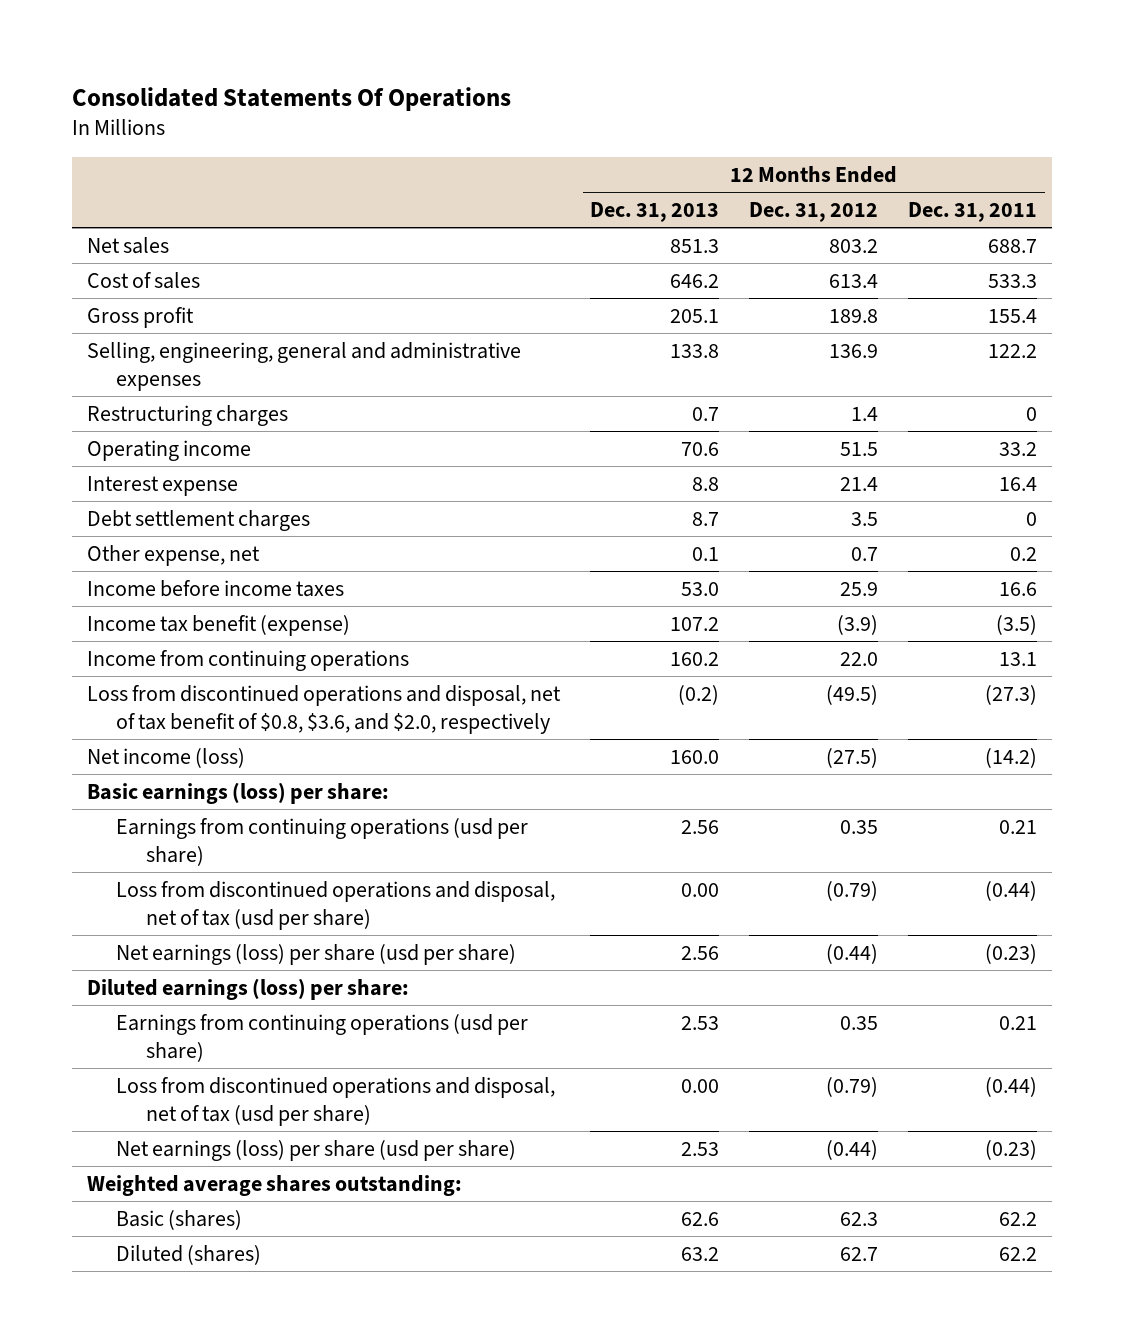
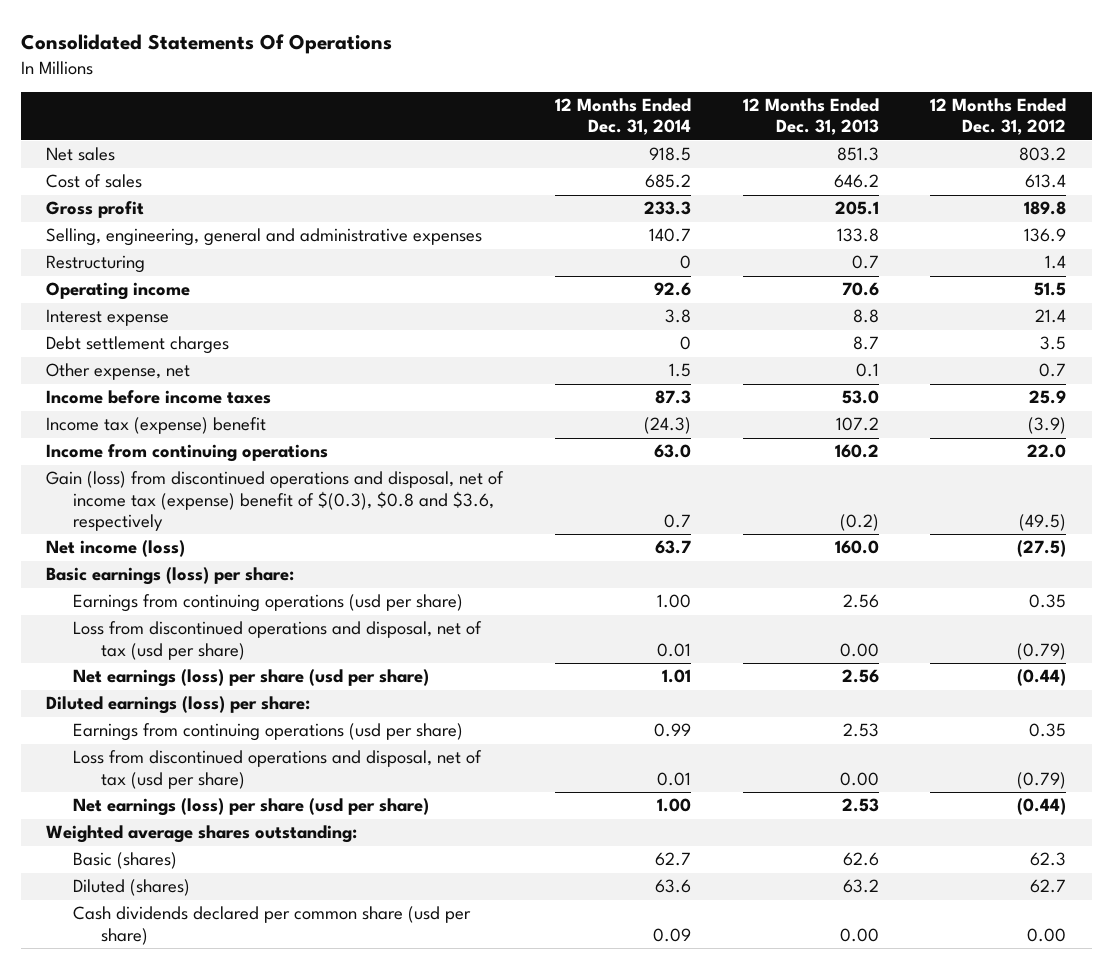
[908,201,1038,222] Dec. 31, 2011 -> none
none -> [554,98,691,136] 12 Months Ended Dec. 31, 2014
[87,404,289,426] Restructuring charges -> [46,255,146,274] Restructuring
[87,614,351,636] Income tax benefit (expense) -> [46,417,267,435] Income tax (expense) benefit
[87,684,562,734] Loss from discontinued operations and disposal, net of tax benefit of $0.8, $3.6, and $2.0, respectively -> [46,471,505,531] Gain (loss) from discontinued operations and disposal, net of income tax (expense) benefit of $(0.3), $0.8 and $3.6, respectively
none -> [73,906,472,945] Cash dividends declared per common share (usd per share)

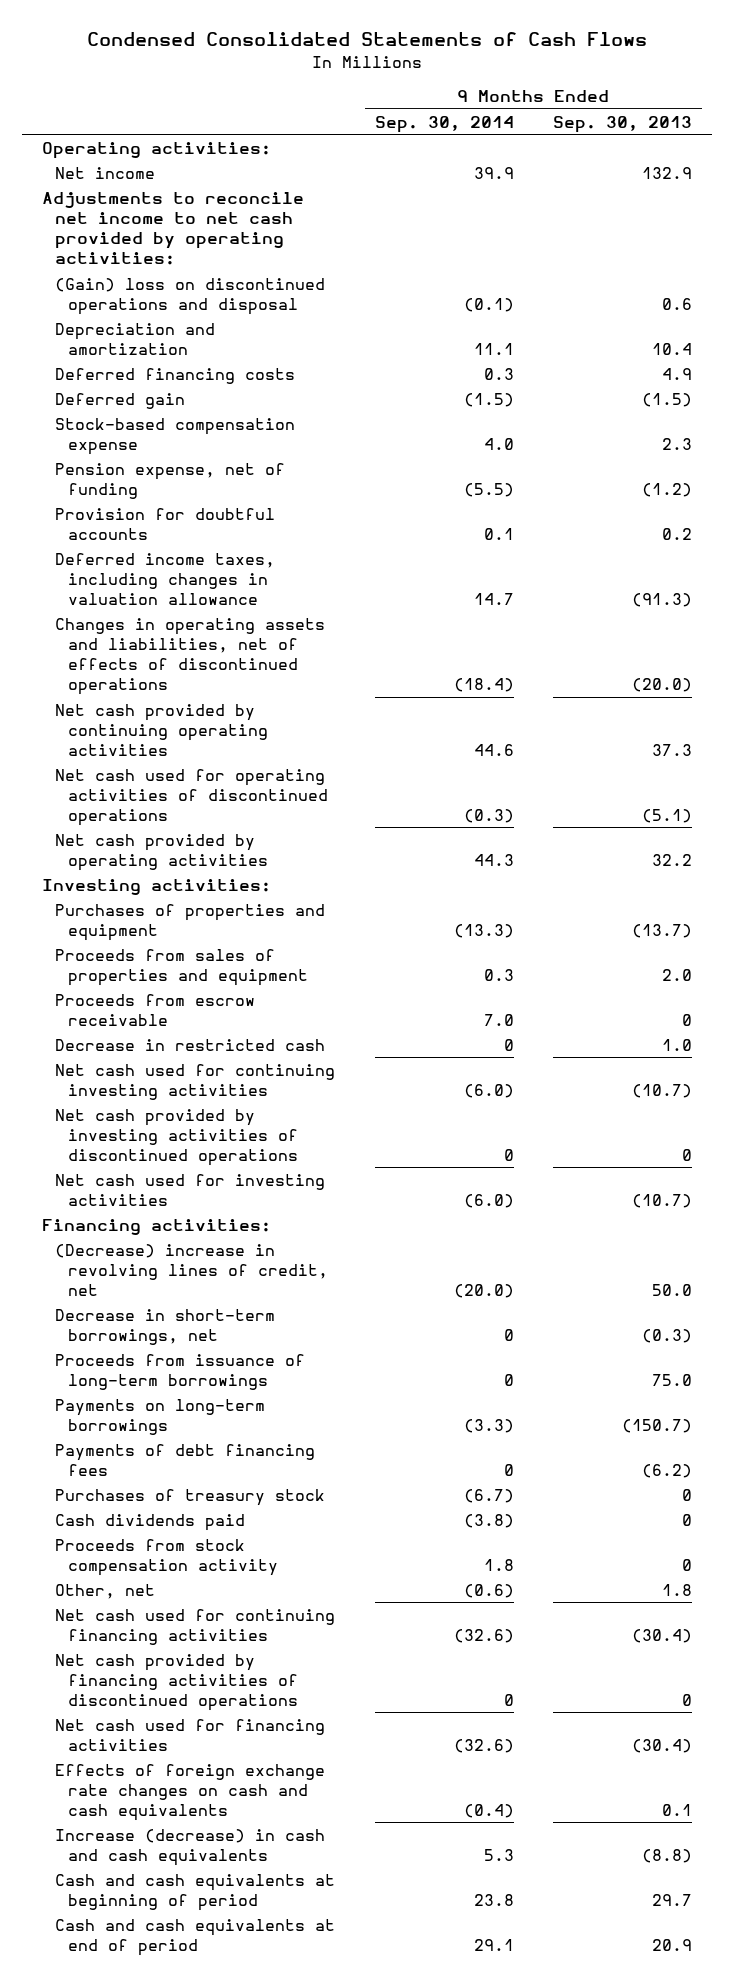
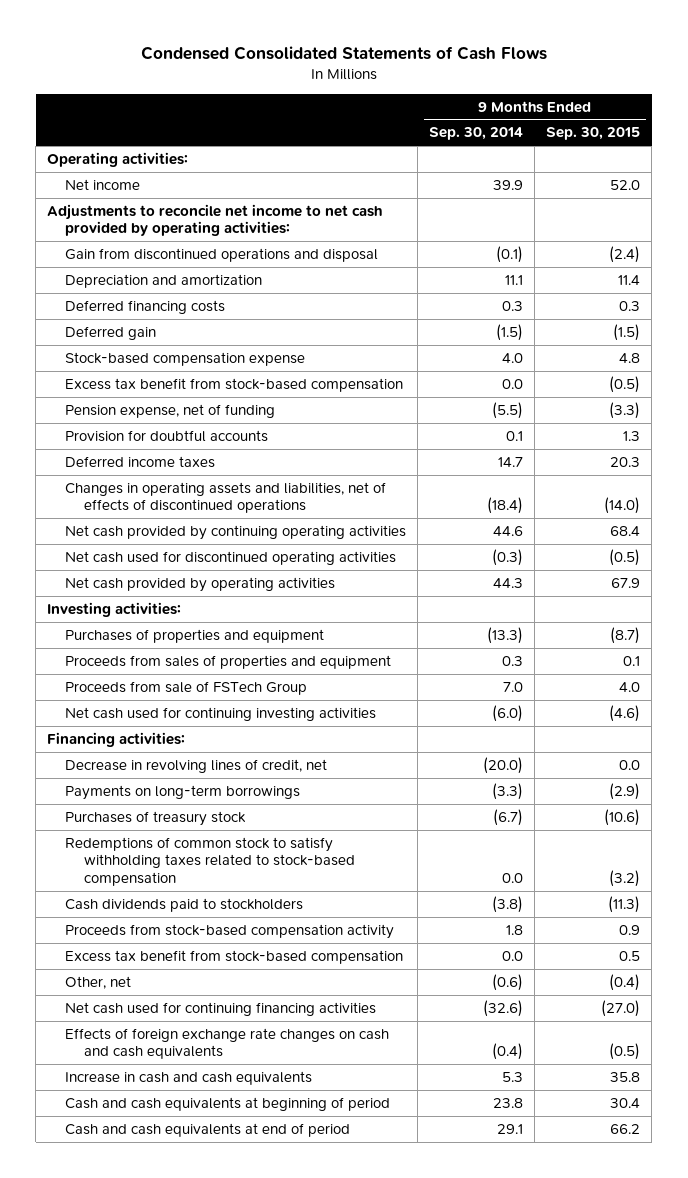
[553,115,693,133] Sep. 30, 2013 -> none
none -> [546,127,641,141] Sep. 30, 2015
[54,277,325,315] (Gain) loss on discontinued operations and disposal -> [65,247,379,262] Gain from discontinued operations and disposal
none -> [65,377,404,392] Excess tax benefit from stock-based compensation
[54,552,275,605] Deferred income taxes, including changes in valuation allowance -> [65,455,216,468] Deferred income taxes
[54,768,329,826] Net cash used for operating activities of discontinued operations -> [65,550,397,565] Net cash used for discontinued operating activities
[54,1038,325,1051] Decrease in restricted cash -> none
[54,993,255,1026] Proceeds from escrow receivable -> [65,680,308,695] Proceeds from sale of FSTech Group
[54,1108,299,1166] Net cash provided by investing activities of discontinued operations -> none
[54,1173,325,1206] Net cash used for investing activities -> none
[54,1308,275,1345] Decrease in short-term borrowings, net -> none
[54,1353,305,1390] Proceeds from issuance of long-term borrowings -> none
[54,1243,329,1296] (Decrease) increase in revolving lines of credit, net -> [65,758,328,773] Decrease in revolving lines of credit, net
[54,1443,315,1476] Payments of debt financing fees -> none
none -> [65,836,355,886] Redemptions of common stock to satisfy withholding taxes related to stock-based compensation
[54,1513,245,1531] Cash dividends paid -> [65,897,304,912] Cash dividends paid to stockholders
[54,1538,279,1576] Proceeds from stock compensation activity -> [65,923,395,939] Proceeds from stock-based compensation activity
none -> [65,949,404,964] Excess tax benefit from stock-based compensation
[54,1653,299,1711] Net cash provided by financing activities of discontinued operations -> none
[54,1718,325,1751] Net cash used for financing activities -> none
[54,1828,325,1866] Increase (decrease) in cash and cash equivalents -> [65,1070,313,1085] Increase in cash and cash equivalents

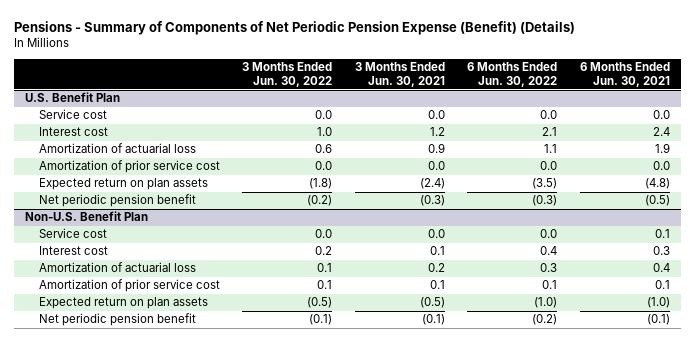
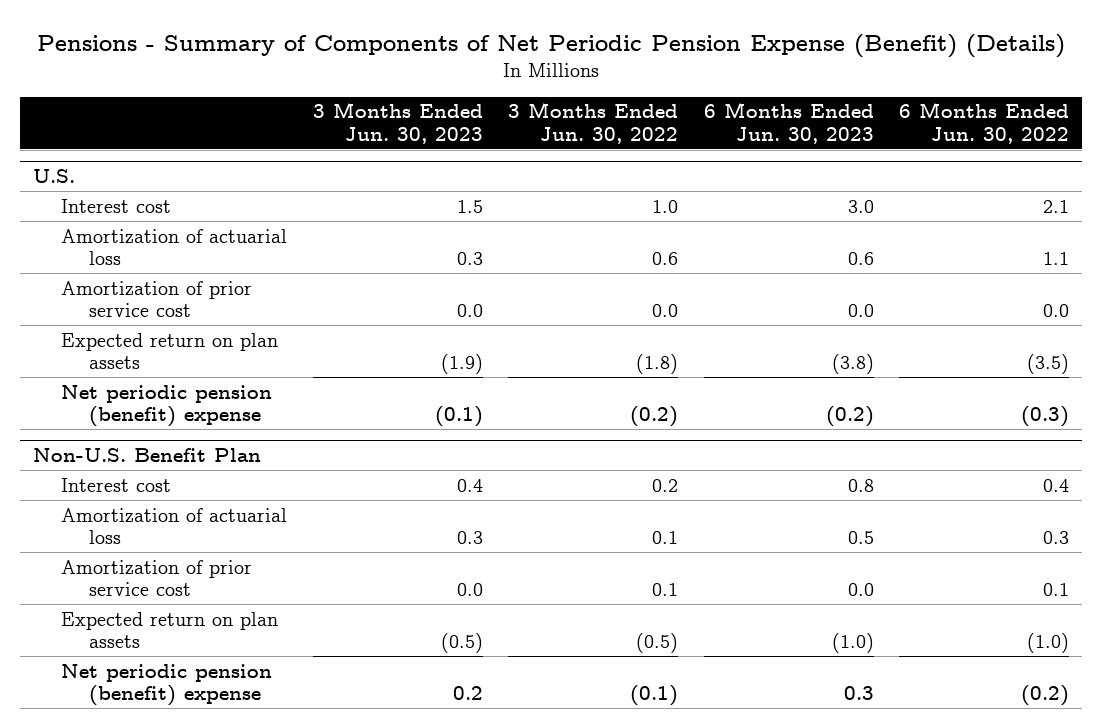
[354,62,445,87] 3 Months Ended Jun. 30, 2021 -> none
[579,62,670,87] 6 Months Ended Jun. 30, 2021 -> none
none -> [312,102,483,144] 3 Months Ended Jun. 30, 2023
none -> [703,102,874,144] 6 Months Ended Jun. 30, 2023
[38,109,107,120] Service cost -> none
[25,92,121,103] U.S. Benefit Plan -> [32,168,75,183] U.S.
[38,194,196,208] Net periodic pension benefit -> [60,384,272,428] Net periodic pension (benefit) expense
[38,228,107,239] Service cost -> none
[38,313,196,327] Net periodic pension benefit -> [60,663,272,707] Net periodic pension (benefit) expense

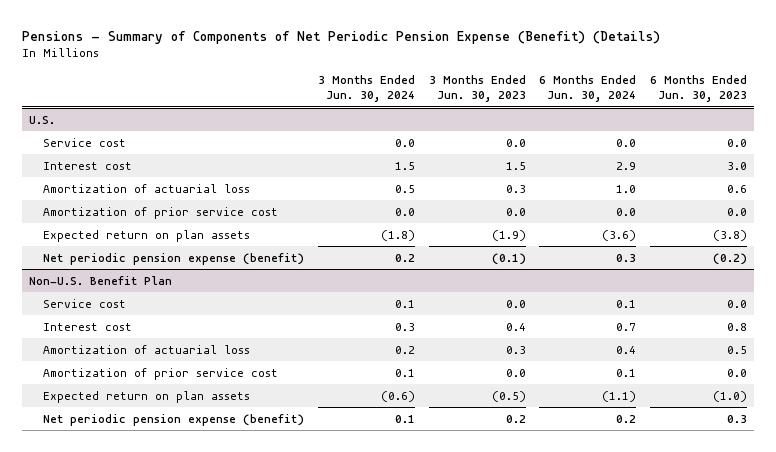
[508,102,679,144] 3 Months Ended Jun. 30, 2022 -> none
[899,102,1070,144] 6 Months Ended Jun. 30, 2022 -> none
none -> [317,75,415,103] 3 Months Ended Jun. 30, 2024
none -> [539,75,637,103] 6 Months Ended Jun. 30, 2024
none -> [43,137,127,147] Service cost
[60,384,272,428] Net periodic pension (benefit) expense -> [43,252,305,265] Net periodic pension expense (benefit)
none -> [43,298,127,308] Service cost
[60,663,272,707] Net periodic pension (benefit) expense -> [43,413,305,426] Net periodic pension expense (benefit)

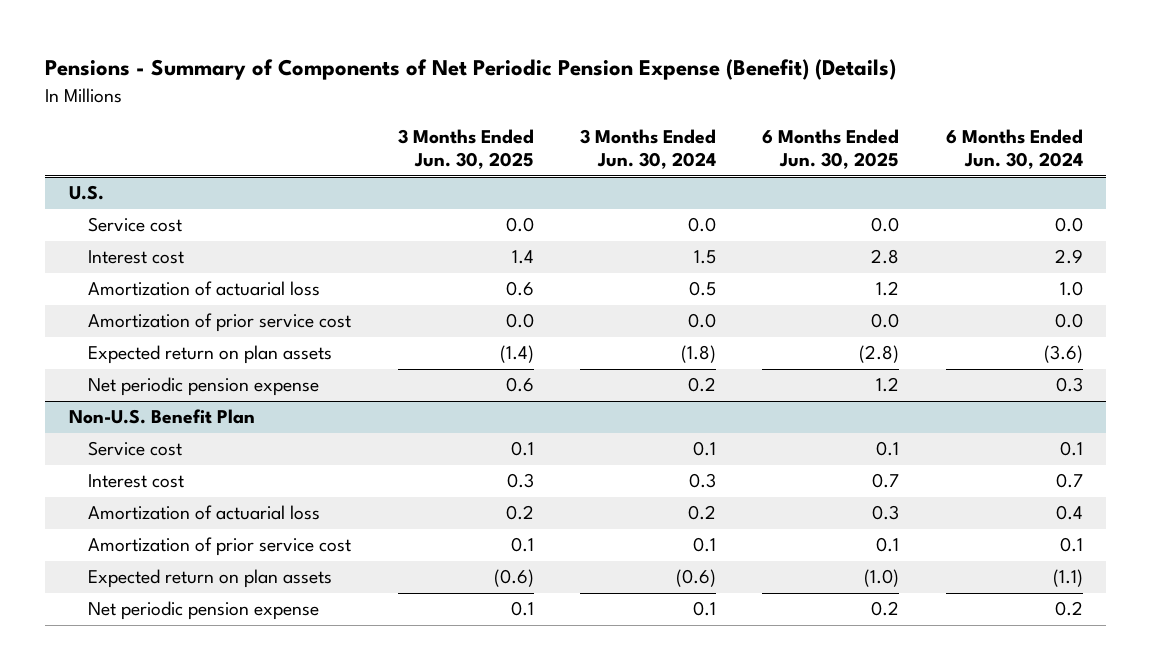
[428,75,526,103] 3 Months Ended Jun. 30, 2023 -> none
[649,75,747,103] 6 Months Ended Jun. 30, 2023 -> none
none -> [397,129,534,170] 3 Months Ended Jun. 30, 2025
none -> [762,129,900,170] 6 Months Ended Jun. 30, 2025
[43,252,305,265] Net periodic pension expense (benefit) -> [88,377,320,397] Net periodic pension expense
[43,413,305,426] Net periodic pension expense (benefit) -> [88,601,320,621] Net periodic pension expense

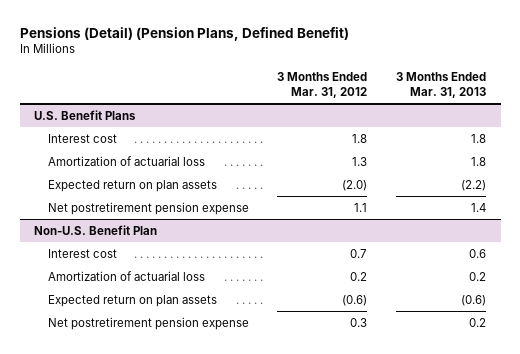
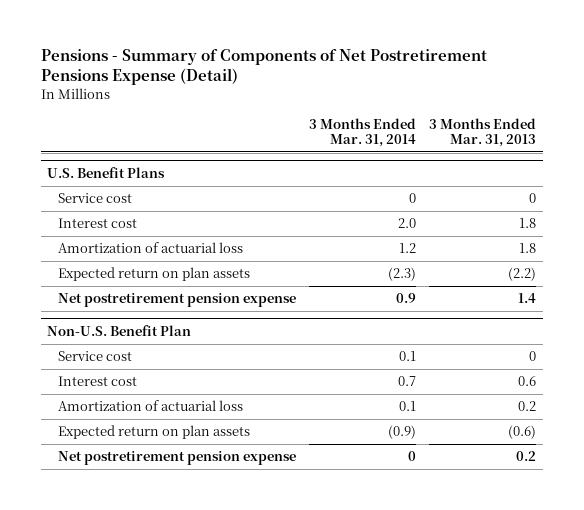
[19,26,349,41] Pensions (Detail) (Pension Plans, Defined Benefit) -> [40,49,487,86] Pensions - Summary of Components of Net Postretirement Pensions Expense (Detail)
[277,71,368,98] 3 Months Ended Mar. 31, 2012 -> none
none -> [309,118,417,147] 3 Months Ended Mar. 31, 2014
none -> [58,193,133,204] Service cost
none -> [58,351,133,362] Service cost

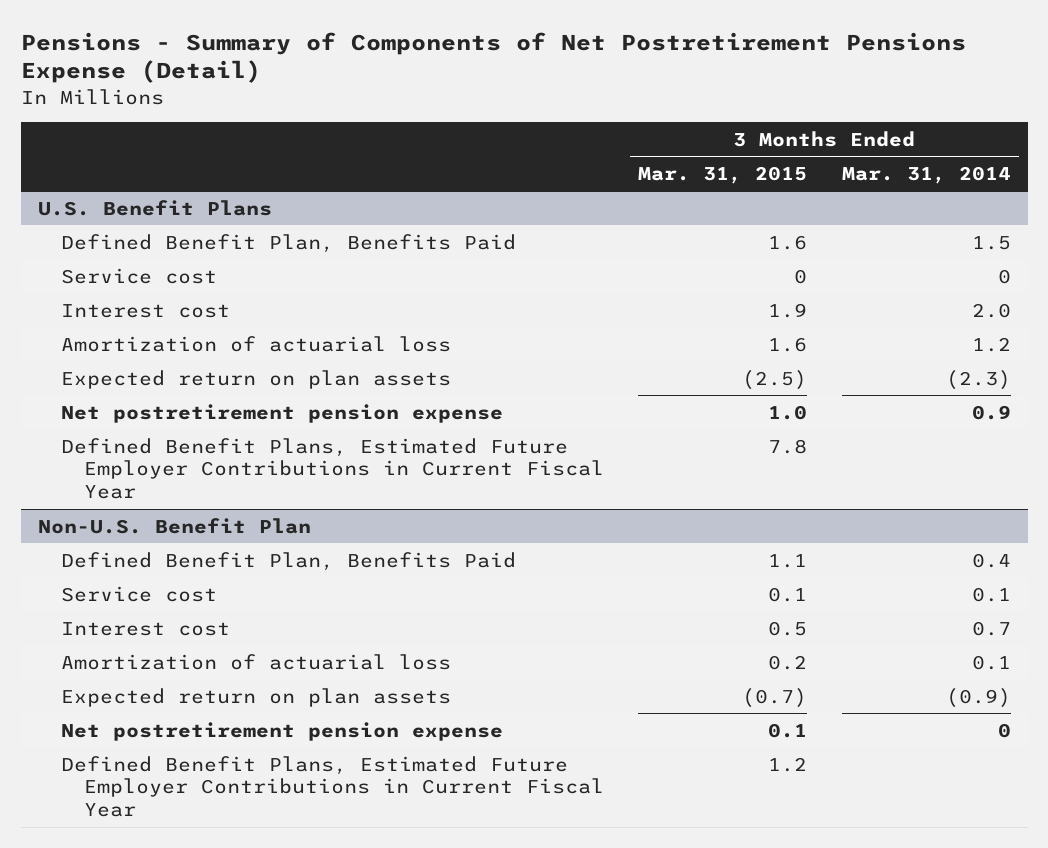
[429,118,537,147] 3 Months Ended Mar. 31, 2013 -> none
none -> [638,165,808,184] Mar. 31, 2015
none -> [60,233,516,253] Defined Benefit Plan, Benefits Paid
none -> [60,437,605,500] Defined Benefit Plans, Estimated Future Employer Contributions in Current Fiscal Year
none -> [60,551,516,571] Defined Benefit Plan, Benefits Paid
none -> [60,755,605,818] Defined Benefit Plans, Estimated Future Employer Contributions in Current Fiscal Year

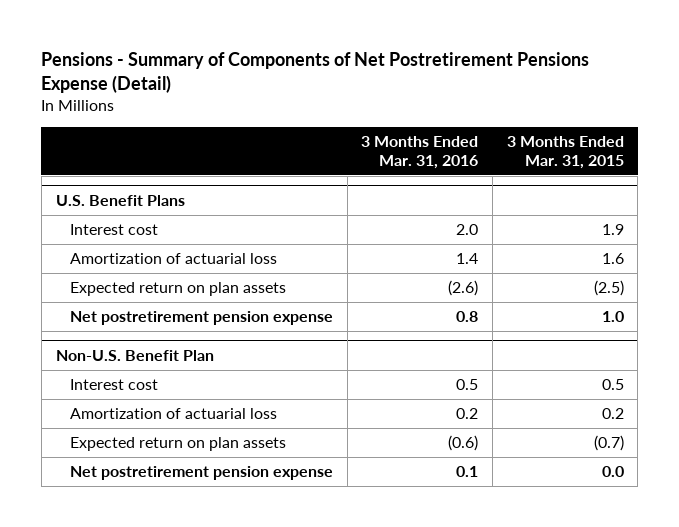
[841,165,1011,184] Mar. 31, 2014 -> none
none -> [361,136,479,169] 3 Months Ended Mar. 31, 2016
[60,233,516,253] Defined Benefit Plan, Benefits Paid -> none
[60,267,217,284] Service cost -> none
[60,437,605,500] Defined Benefit Plans, Estimated Future Employer Contributions in Current Fiscal Year -> none
[60,551,516,571] Defined Benefit Plan, Benefits Paid -> none
[60,585,217,602] Service cost -> none
[60,755,605,818] Defined Benefit Plans, Estimated Future Employer Contributions in Current Fiscal Year -> none
[768,722,808,738] 0.1 -> [601,466,624,478] 0.0

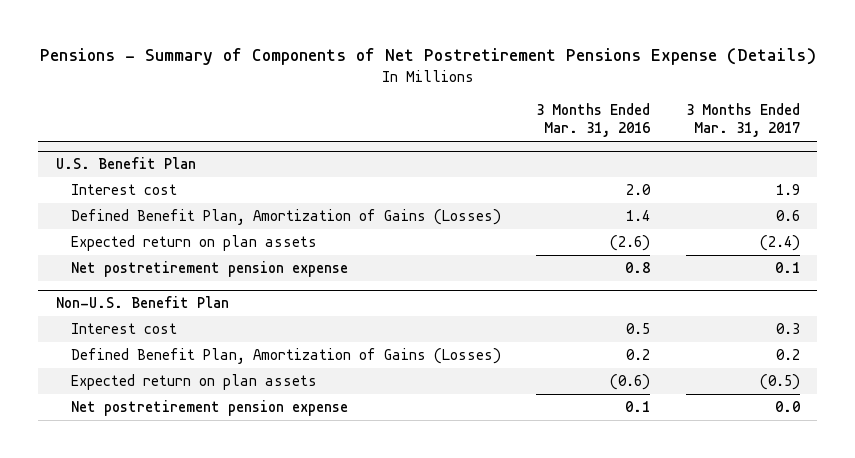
[41,51,590,94] Pensions - Summary of Components of Net Postretirement Pensions Expense (Detail) -> [39,48,816,66] Pensions - Summary of Components of Net Postretirement Pensions Expense (Details)
[506,136,624,169] 3 Months Ended Mar. 31, 2015 -> none
none -> [685,102,800,138] 3 Months Ended Mar. 31, 2017
[55,194,185,206] U.S. Benefit Plans -> [55,157,196,170] U.S. Benefit Plan
[69,253,277,265] Amortization of actuarial loss -> none
none -> [71,209,502,226] Defined Benefit Plan, Amortization of Gains (Losses)
[69,408,277,420] Amortization of actuarial loss -> none
none -> [71,348,502,365] Defined Benefit Plan, Amortization of Gains (Losses)

